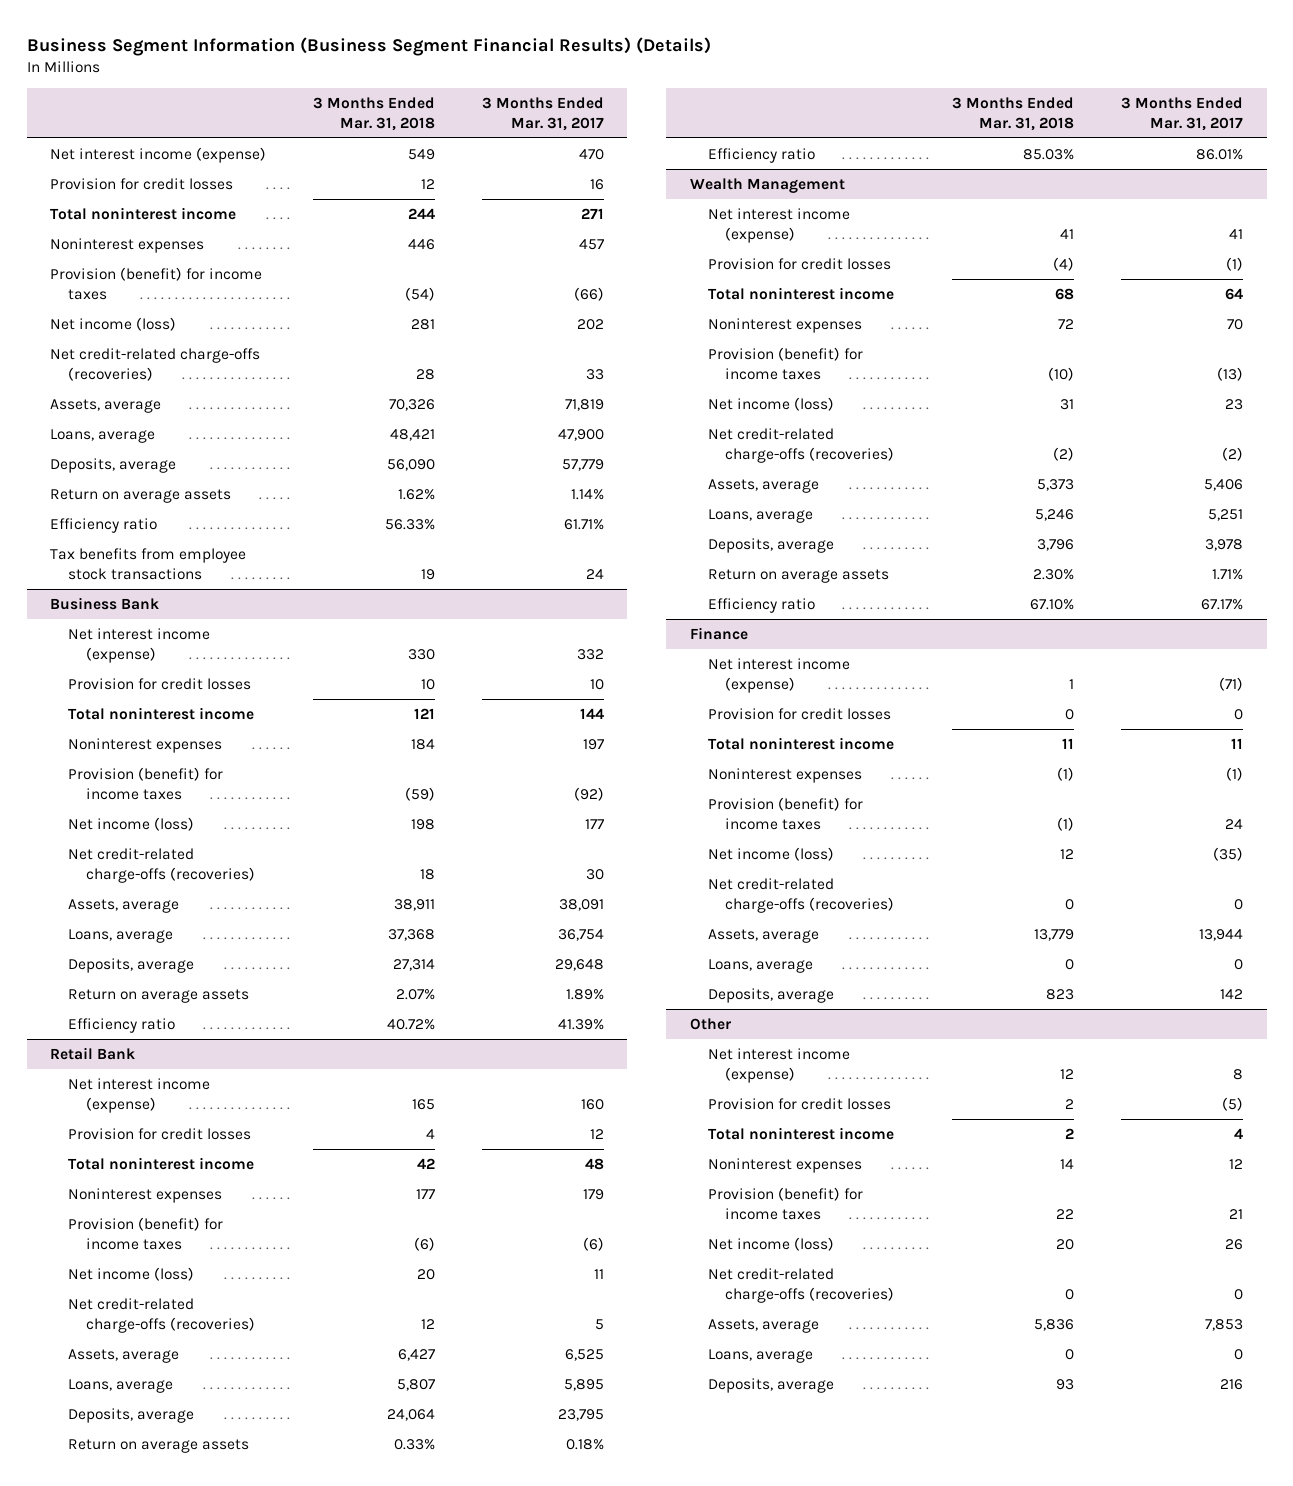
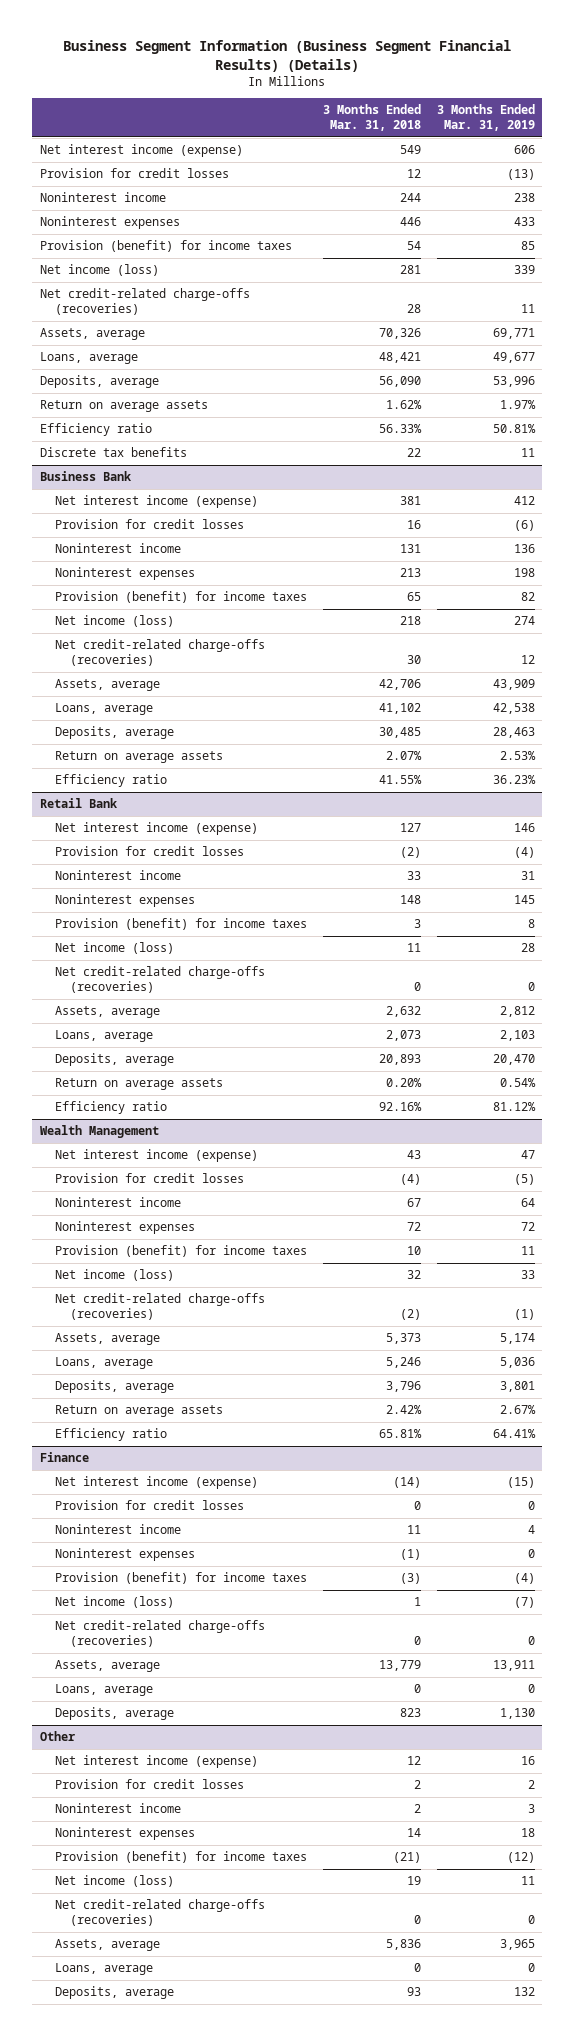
[481,96,604,131] 3 Months Ended Mar. 31, 2017 -> none
none -> [436,104,535,131] 3 Months Ended Mar. 31, 2019
[50,206,237,220] Total noninterest income -> [40,192,167,203] Noninterest income
[404,287,435,302] (54) -> [406,241,421,251] 54
[50,547,247,581] Tax benefits from employee stock transactions -> none
none -> [40,447,188,458] Discrete tax benefits
[407,649,435,661] 330 -> [399,496,421,506] 381
[420,678,435,690] 10 -> [406,520,421,530] 16
[68,706,255,720] Total noninterest income -> [55,543,182,554] Noninterest income
[413,707,435,719] 121 -> [399,544,421,554] 131
[410,738,435,750] 184 -> [399,568,421,578] 213
[404,787,435,802] (59) -> [406,592,421,602] 65
[410,818,435,830] 198 -> [399,616,421,626] 218
[419,869,435,881] 18 -> [406,655,421,665] 30
[393,898,435,911] 38,911 -> [378,679,421,691] 42,706
[387,928,435,941] 37,368 -> [378,703,421,715] 41,102
[392,958,435,971] 27,314 -> [378,727,421,739] 30,485
[386,1018,435,1030] 40.72% -> [378,775,422,785] 41.55%
[411,1099,435,1111] 165 -> [399,823,421,833] 127
[425,1128,435,1139] 4 -> [399,847,421,859] (2)
[68,1156,255,1170] Total noninterest income -> [55,870,182,881] Noninterest income
[416,1157,435,1169] 42 -> [406,871,421,881] 33
[415,1188,435,1199] 177 -> [399,895,421,905] 148
[413,1237,435,1252] (6) -> [413,919,421,929] 3
[416,1268,435,1280] 20 -> [406,943,421,953] 11
[420,1319,435,1330] 12 -> [413,982,421,992] 0
[397,1348,435,1361] 6,427 -> [385,1006,421,1018] 2,632
[396,1378,435,1391] 5,807 -> [385,1030,421,1042] 2,073
[386,1408,435,1421] 24,064 -> [378,1054,421,1066] 20,893
[393,1438,435,1450] 0.33% -> [385,1078,422,1088] 0.20%
[1023,148,1075,160] 85.03% -> [378,1102,422,1112] 92.16%
[1060,229,1075,240] 41 -> [406,1150,421,1160] 43
[707,286,894,300] Total noninterest income -> [55,1197,182,1208] Noninterest income
[1055,287,1075,300] 68 -> [406,1198,421,1208] 67
[1048,367,1075,382] (10) -> [406,1246,421,1256] 10
[1060,398,1075,410] 31 -> [406,1270,421,1280] 32
[1033,568,1075,580] 2.30% -> [385,1405,422,1415] 2.42%
[1030,598,1075,610] 67.10% -> [378,1429,422,1439] 65.81%
[1069,679,1075,690] 1 -> [392,1477,421,1489] (14)
[707,736,894,750] Total noninterest income -> [55,1524,182,1535] Noninterest income
[1057,817,1075,832] (1) -> [399,1573,421,1585] (3)
[1060,848,1075,859] 12 -> [413,1597,421,1607] 1
[707,1126,894,1140] Total noninterest income -> [55,1803,182,1814] Noninterest income
[1056,1209,1075,1220] 22 -> [392,1852,421,1864] (21)
[1056,1238,1075,1250] 20 -> [406,1876,421,1886] 19

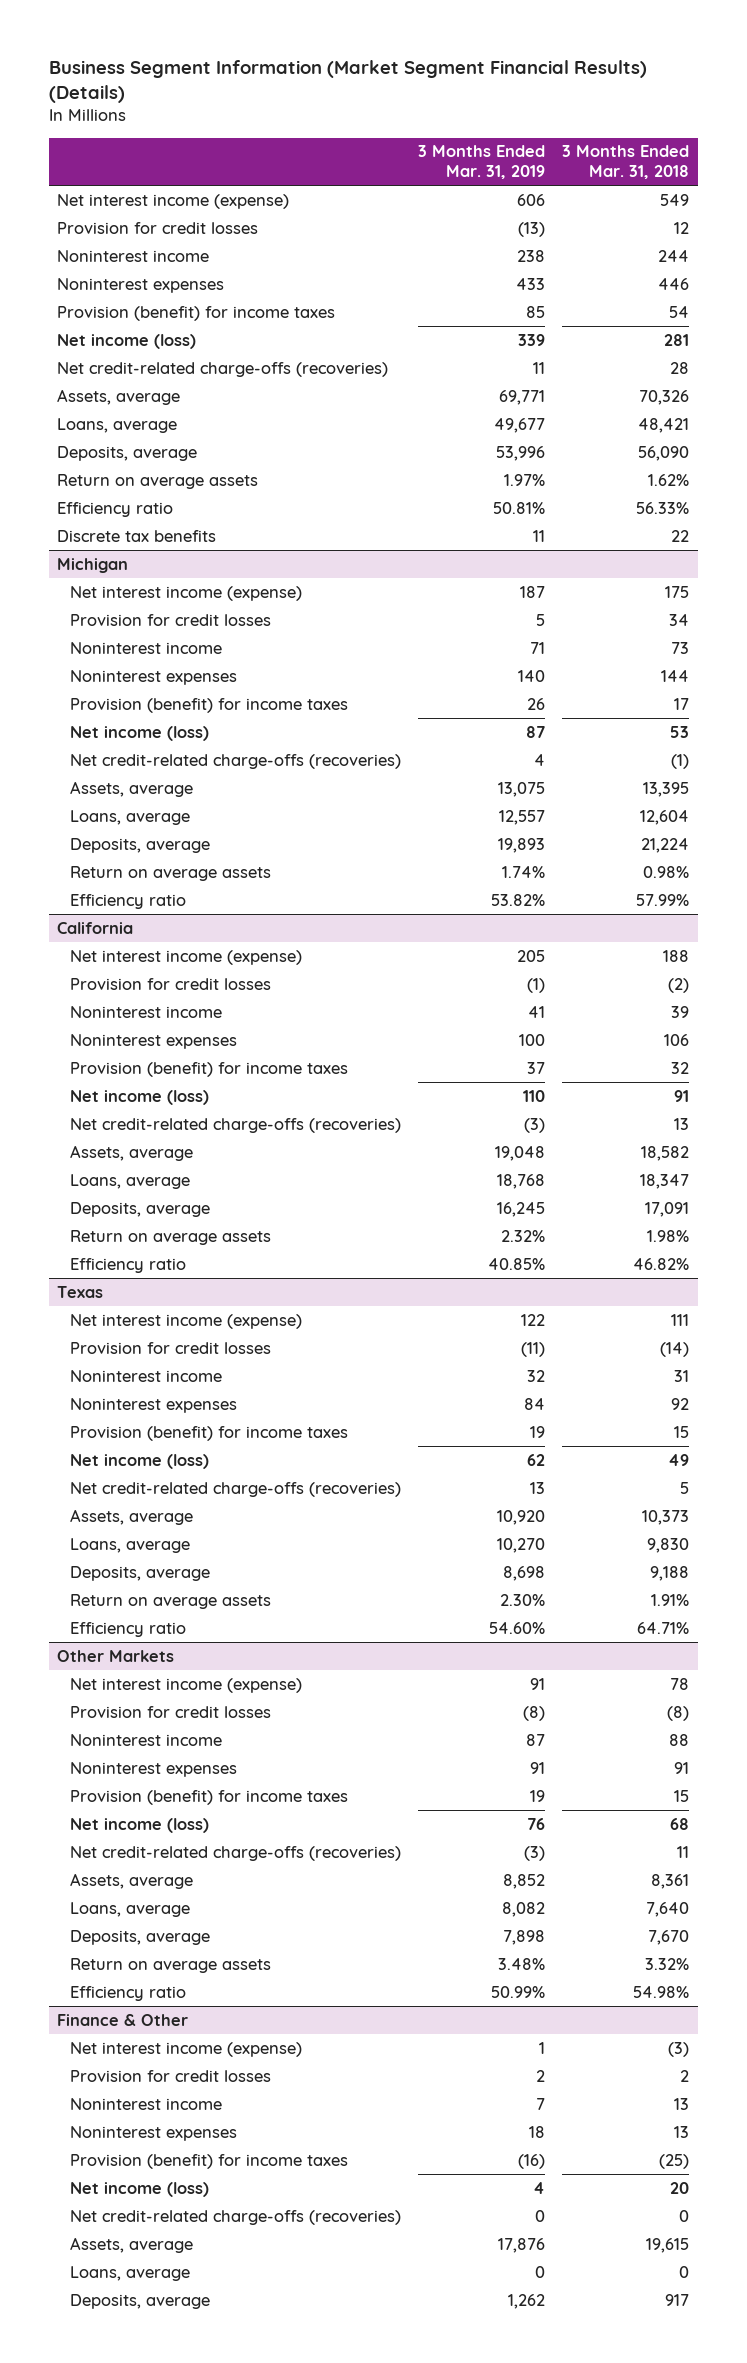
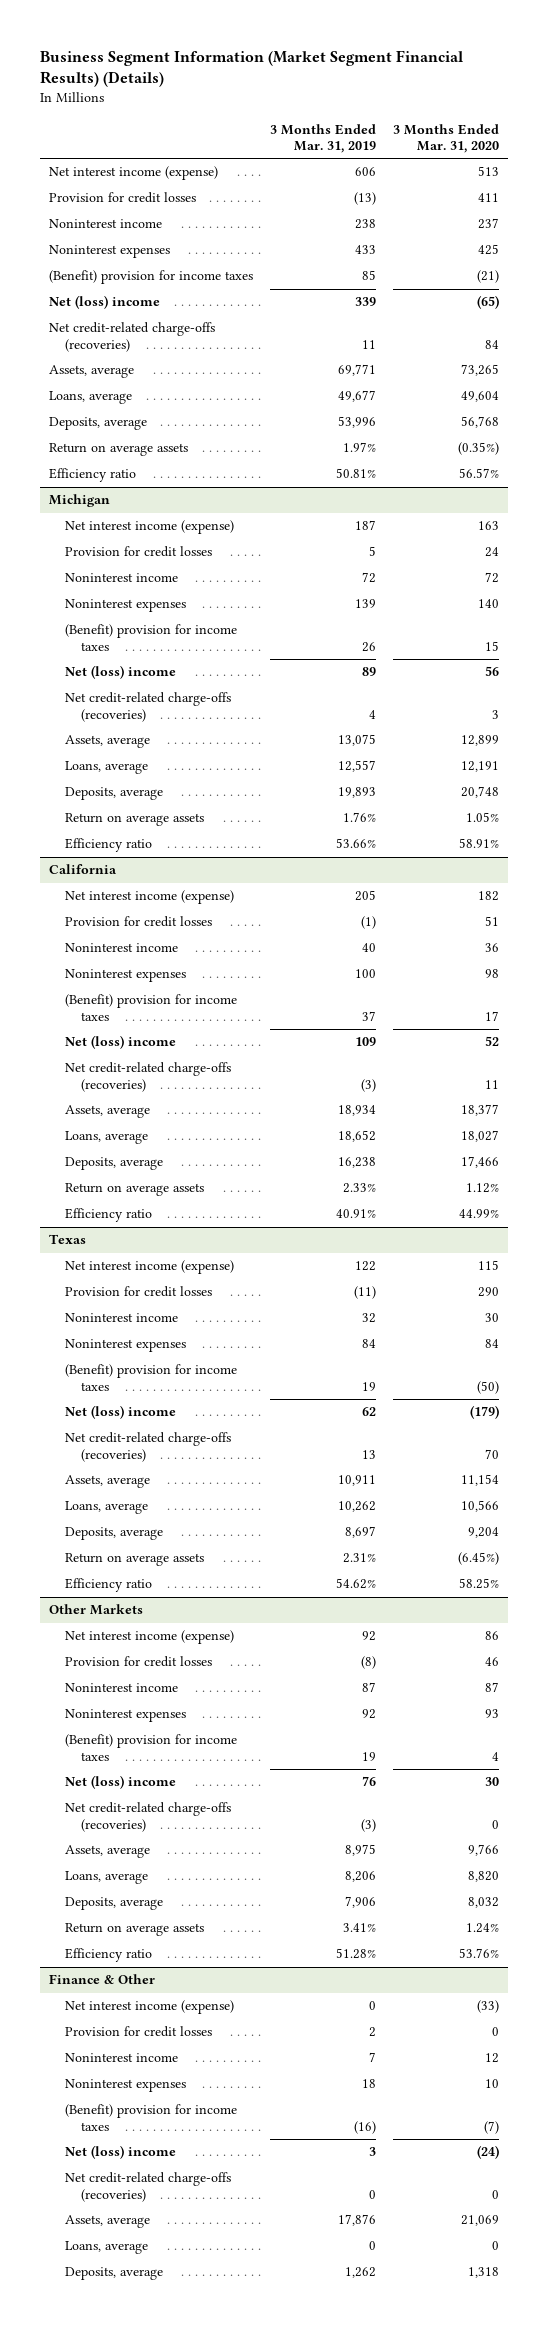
[562,145,690,179] 3 Months Ended Mar. 31, 2018 -> none
none -> [392,123,499,153] 3 Months Ended Mar. 31, 2020
[57,305,336,321] Provision (benefit) for income taxes -> [48,270,253,285] (Benefit) provision for income taxes
[57,333,197,349] Net income (loss) -> [48,295,160,310] Net (loss) income
[57,529,217,542] Discrete tax benefits -> none
[530,641,546,654] 71 -> [361,572,376,584] 72
[518,669,546,682] 140 -> [354,599,376,609] 139
[70,697,349,713] Provision (benefit) for income taxes -> [65,624,238,651] (Benefit) provision for income taxes
[70,725,210,741] Net income (loss) -> [65,665,177,680] Net (loss) income
[526,725,546,738] 87 -> [361,667,376,677] 89
[502,865,546,878] 1.74% -> [342,812,376,823] 1.76%
[491,893,546,906] 53.82% -> [335,838,376,849] 53.66%
[528,1005,546,1018] 41 -> [361,943,376,953] 40
[70,1061,349,1077] Provision (benefit) for income taxes -> [65,994,238,1021] (Benefit) provision for income taxes
[70,1089,210,1105] Net income (loss) -> [65,1035,177,1050] Net (loss) income
[523,1089,546,1102] 110 -> [354,1037,376,1047] 109
[495,1145,546,1161] 19,048 -> [337,1105,376,1117] 18,934
[497,1173,546,1189] 18,768 -> [337,1130,376,1143] 18,652
[497,1201,546,1217] 16,245 -> [337,1157,376,1169] 16,238
[501,1229,546,1242] 2.32% -> [342,1183,376,1194] 2.33%
[488,1257,546,1270] 40.85% -> [335,1209,376,1219] 40.91%
[70,1425,349,1441] Provision (benefit) for income taxes -> [65,1364,238,1391] (Benefit) provision for income taxes
[70,1453,210,1469] Net income (loss) -> [65,1405,177,1420] Net (loss) income
[497,1509,546,1525] 10,920 -> [337,1475,376,1487] 10,911
[497,1537,546,1553] 10,270 -> [337,1501,376,1513] 10,262
[503,1565,546,1581] 8,698 -> [344,1526,376,1539] 8,697
[500,1593,546,1606] 2.30% -> [342,1553,376,1564] 2.31%
[489,1621,546,1634] 54.60% -> [335,1578,376,1590] 54.62%
[530,1677,546,1690] 91 -> [361,1631,376,1642] 92
[530,1761,546,1774] 91 -> [361,1709,376,1720] 92
[70,1789,349,1805] Provision (benefit) for income taxes -> [65,1734,238,1761] (Benefit) provision for income taxes
[70,1817,210,1833] Net income (loss) -> [65,1775,177,1790] Net (loss) income
[503,1873,546,1889] 8,852 -> [344,1844,376,1857] 8,975
[502,1901,546,1917] 8,082 -> [344,1871,376,1883] 8,206
[503,1929,546,1945] 7,898 -> [344,1896,376,1909] 7,906
[498,1957,546,1970] 3.48% -> [342,1923,376,1933] 3.41%
[491,1985,546,1998] 50.99% -> [335,1948,376,1960] 51.28%
[539,2041,546,2054] 1 -> [368,2001,376,2011] 0
[70,2153,349,2169] Provision (benefit) for income taxes -> [65,2104,238,2131] (Benefit) provision for income taxes
[70,2181,210,2197] Net income (loss) -> [65,2145,177,2160] Net (loss) income
[533,2181,546,2194] 4 -> [368,2147,376,2157] 3

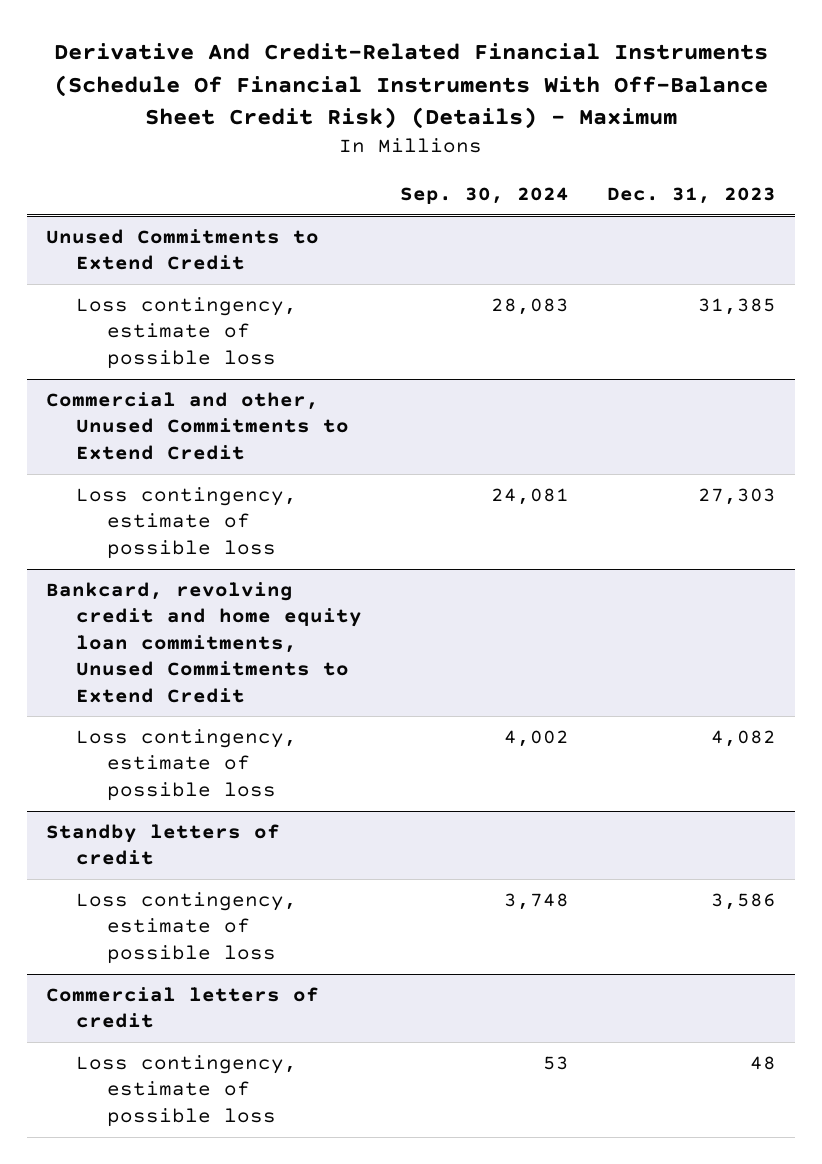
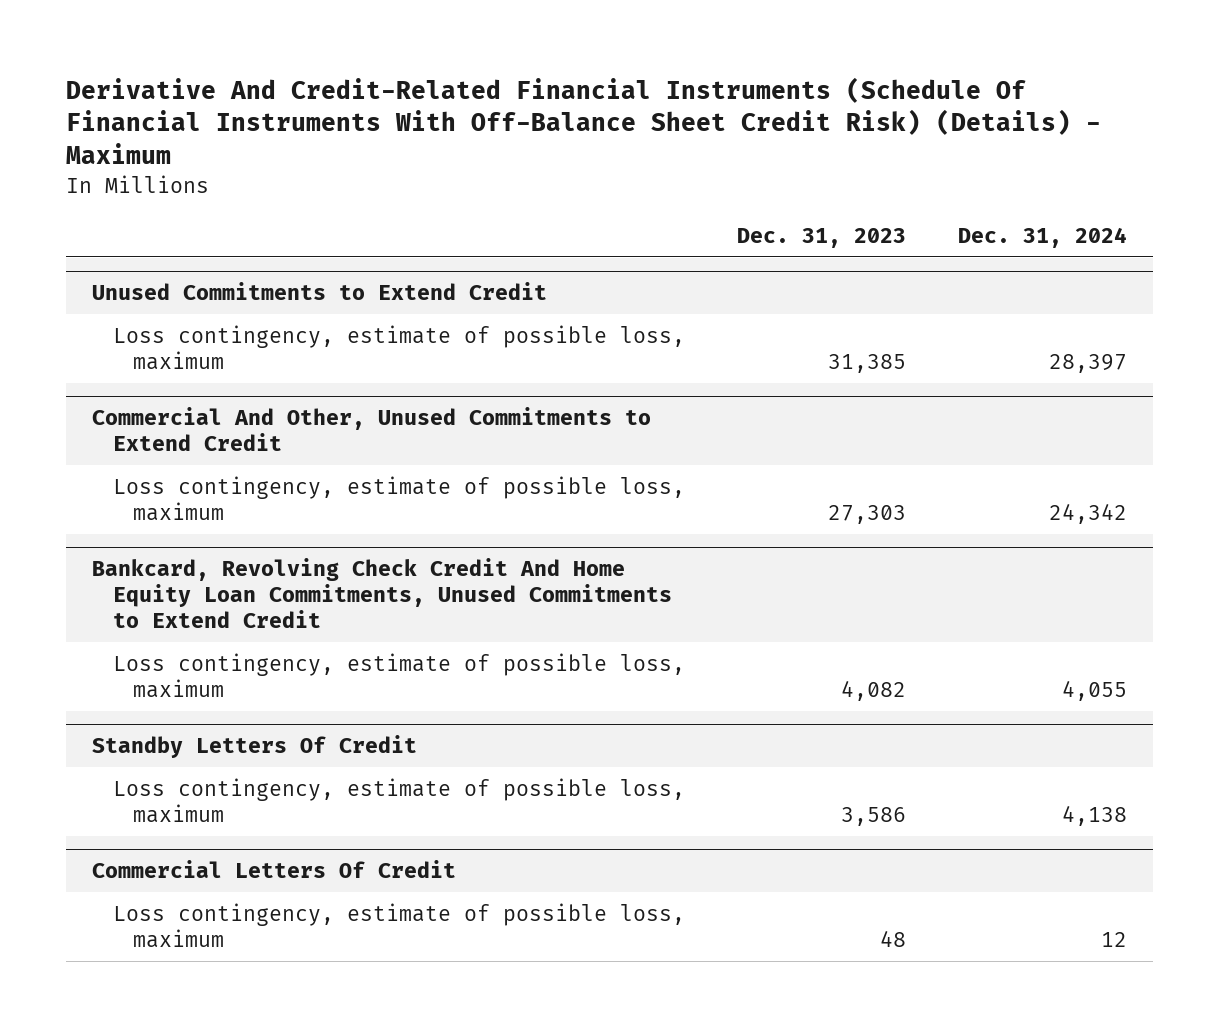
[400,186,570,204] Sep. 30, 2024 -> none
none -> [957,226,1127,248] Dec. 31, 2024
[76,296,298,369] Loss contingency, estimate of possible loss -> [112,324,685,371] Loss contingency, estimate of possible loss, maximum
[46,391,350,460] Commercial and other, Unused Commitments to Extend Credit -> [91,406,651,452] Commercial And Other, Unused Commitments to Extend Credit
[76,486,298,559] Loss contingency, estimate of possible loss -> [112,475,685,522] Loss contingency, estimate of possible loss, maximum
[46,581,363,703] Bankcard, revolving credit and home equity loan commitments, Unused Commitments to Extend Credit -> [91,557,672,629] Bankcard, Revolving Check Credit And Home Equity Loan Commitments, Unused Commitments to Extend Credit
[76,728,298,801] Loss contingency, estimate of possible loss -> [112,652,685,699] Loss contingency, estimate of possible loss, maximum
[46,823,281,866] Standby letters of credit -> [91,734,417,758] Standby Letters Of Credit
[76,891,298,964] Loss contingency, estimate of possible loss -> [112,777,685,824] Loss contingency, estimate of possible loss, maximum
[46,986,320,1029] Commercial letters of credit -> [91,859,456,878] Commercial Letters Of Credit
[76,1054,298,1127] Loss contingency, estimate of possible loss -> [112,902,685,949] Loss contingency, estimate of possible loss, maximum

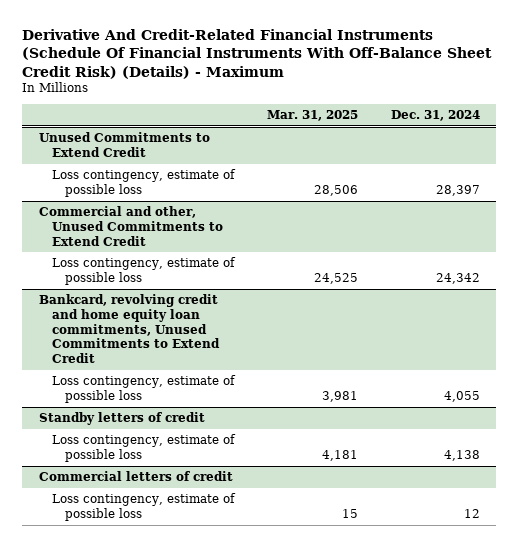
[736,227,906,248] Dec. 31, 2023 -> none
none -> [266,110,358,122] Mar. 31, 2025
[112,324,685,371] Loss contingency, estimate of possible loss, maximum -> [51,169,236,197] Loss contingency, estimate of possible loss
[91,406,651,452] Commercial And Other, Unused Commitments to Extend Credit -> [38,206,223,246] Commercial and other, Unused Commitments to Extend Credit
[112,475,685,522] Loss contingency, estimate of possible loss, maximum -> [51,257,236,285] Loss contingency, estimate of possible loss
[91,557,672,629] Bankcard, Revolving Check Credit And Home Equity Loan Commitments, Unused Commitments to Extend Credit -> [38,294,220,364] Bankcard, revolving credit and home equity loan commitments, Unused Commitments to Extend Credit
[112,652,685,699] Loss contingency, estimate of possible loss, maximum -> [51,375,236,403] Loss contingency, estimate of possible loss
[91,734,417,758] Standby Letters Of Credit -> [38,412,205,426] Standby letters of credit
[112,777,685,824] Loss contingency, estimate of possible loss, maximum -> [51,434,236,462] Loss contingency, estimate of possible loss
[91,859,456,878] Commercial Letters Of Credit -> [38,471,233,482] Commercial letters of credit
[112,902,685,949] Loss contingency, estimate of possible loss, maximum -> [51,493,236,521] Loss contingency, estimate of possible loss

